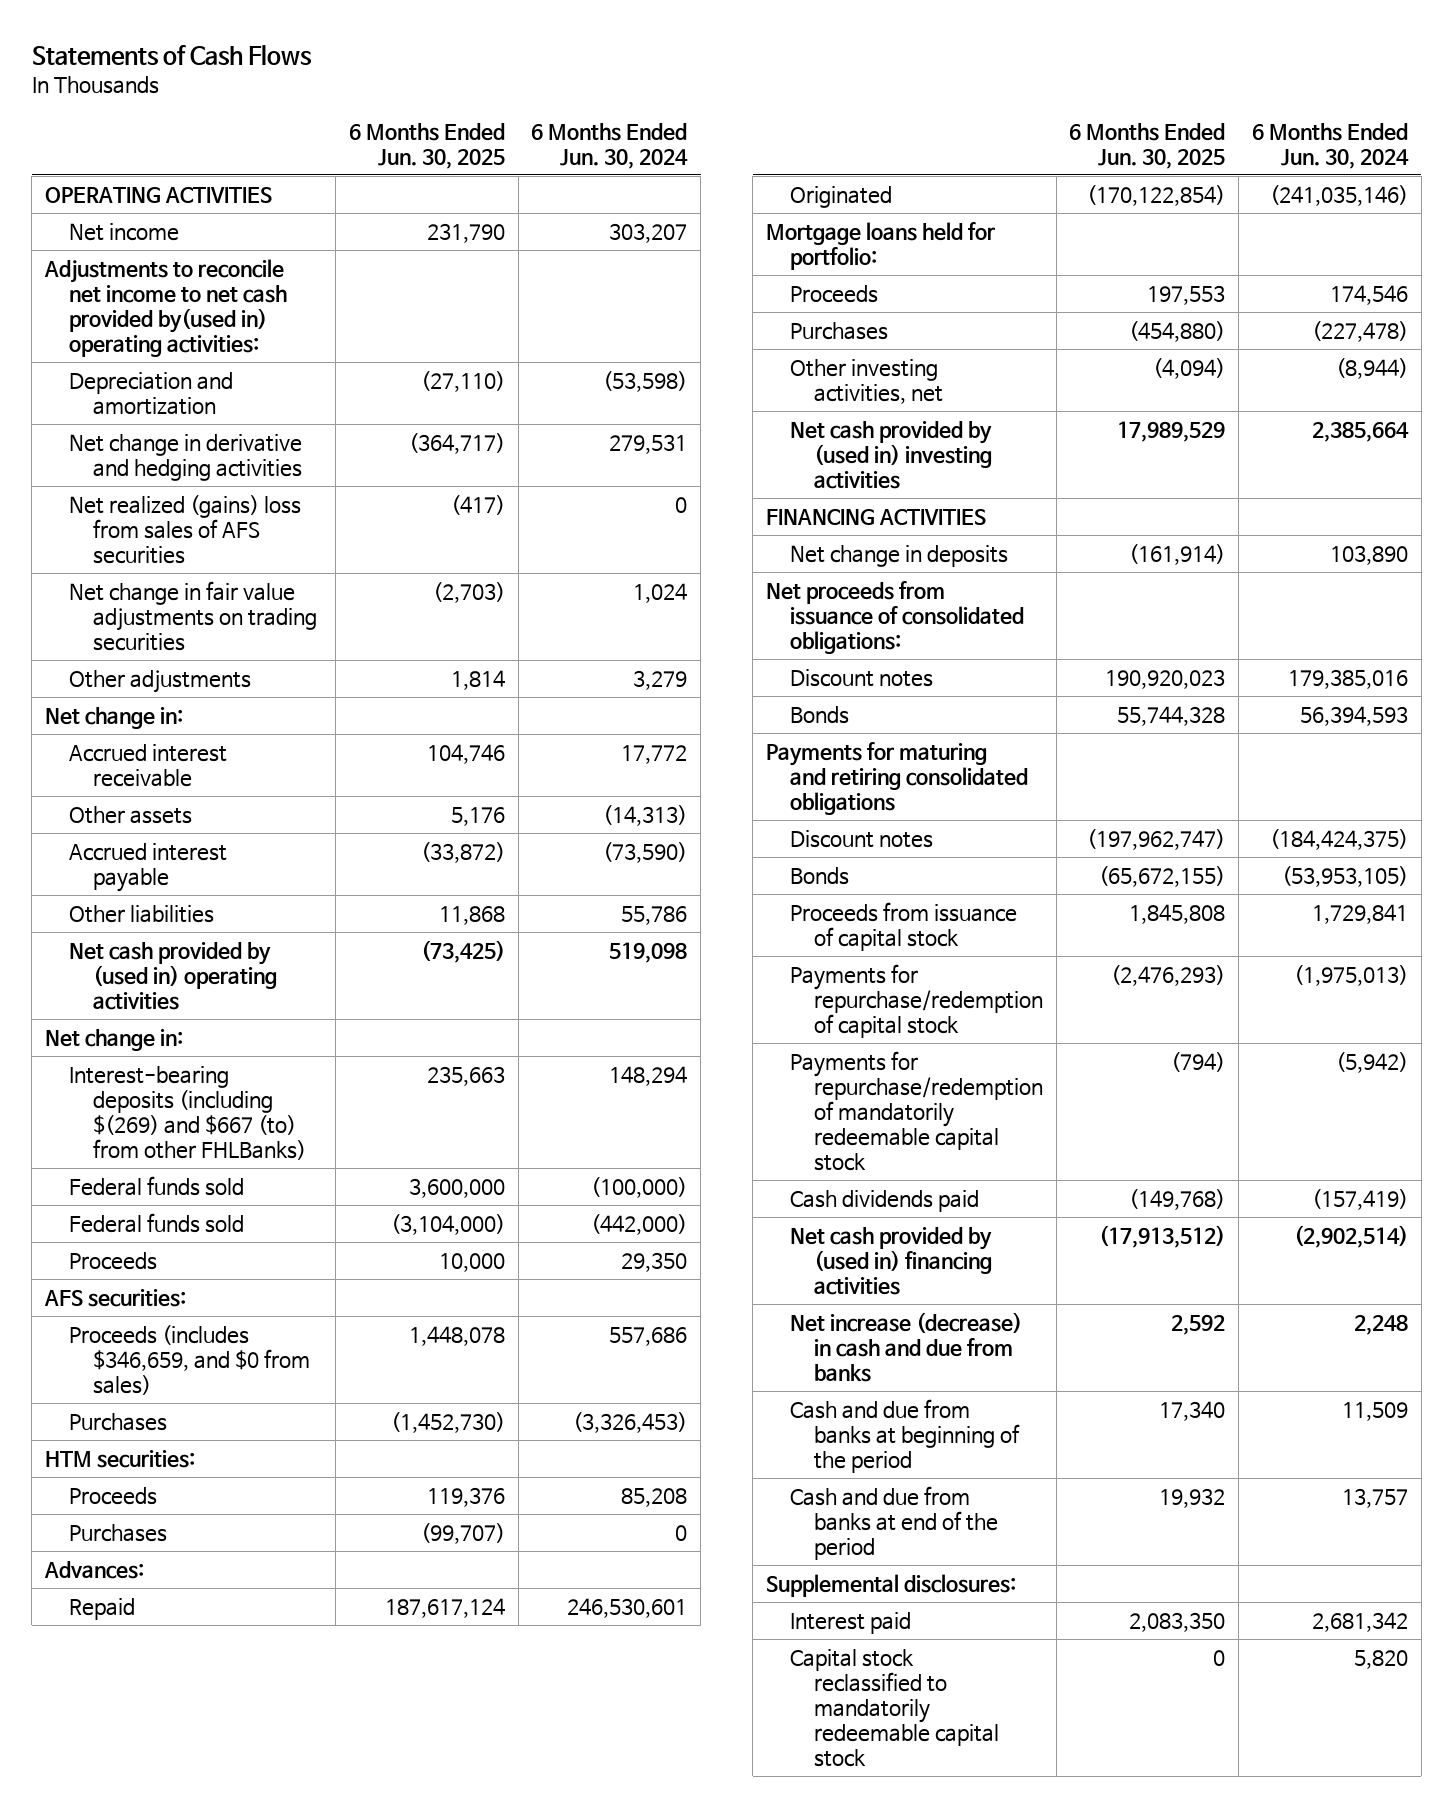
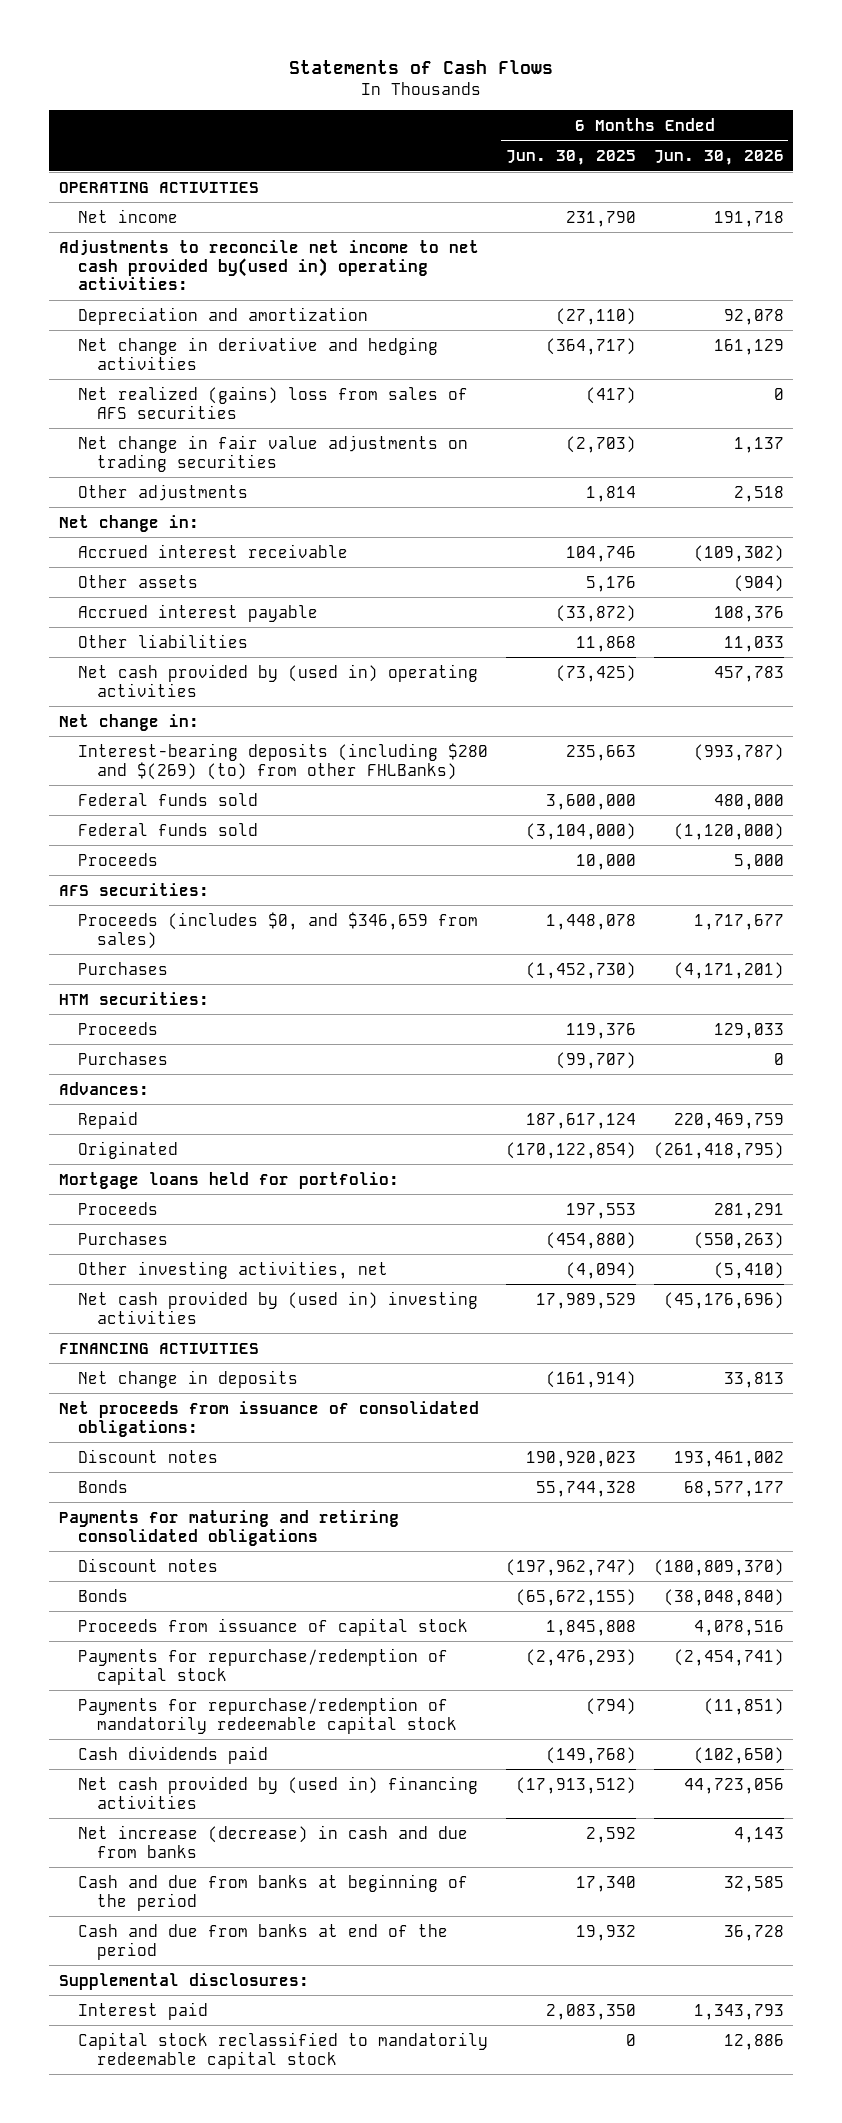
[531,122,689,169] 6 Months Ended Jun. 30, 2024 -> none
none -> [653,149,784,165] Jun. 30, 2026
[69,1065,307,1161] Interest-bearing deposits (including $(269) and $667 (to) from other FHLBanks) -> [77,742,488,780] Interest-bearing deposits (including $280 and $(269) (to) from other FHLBanks)
[69,1324,311,1396] Proceeds (includes $346,659, and $0 from sales) -> [77,911,478,949] Proceeds (includes $0, and $346,659 from sales)

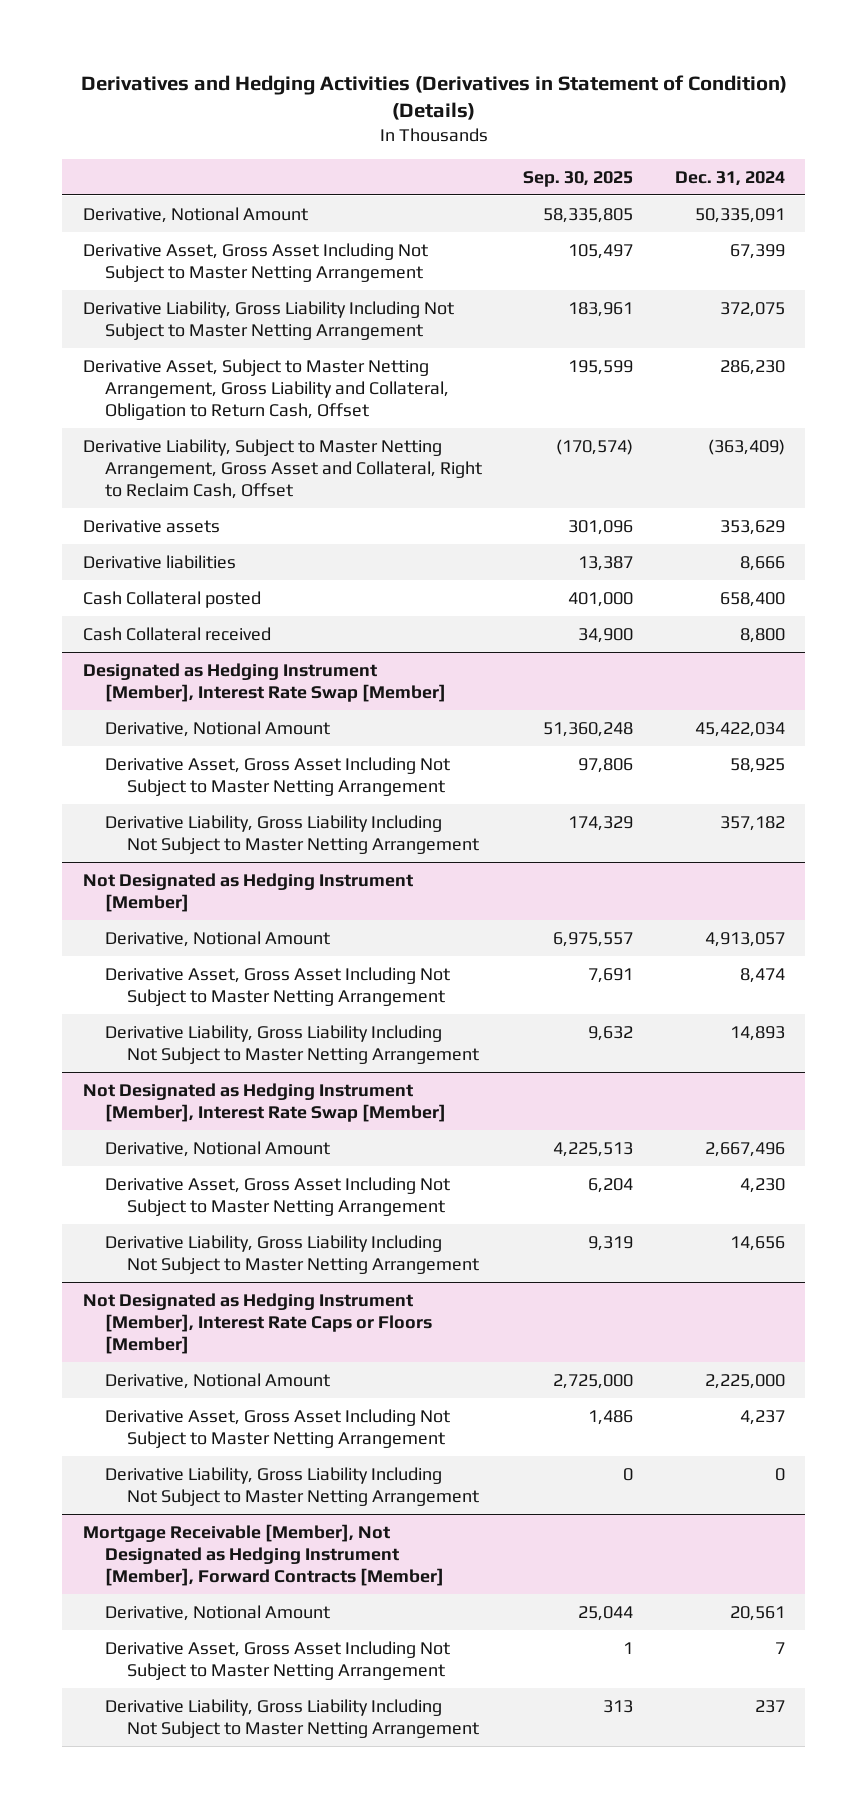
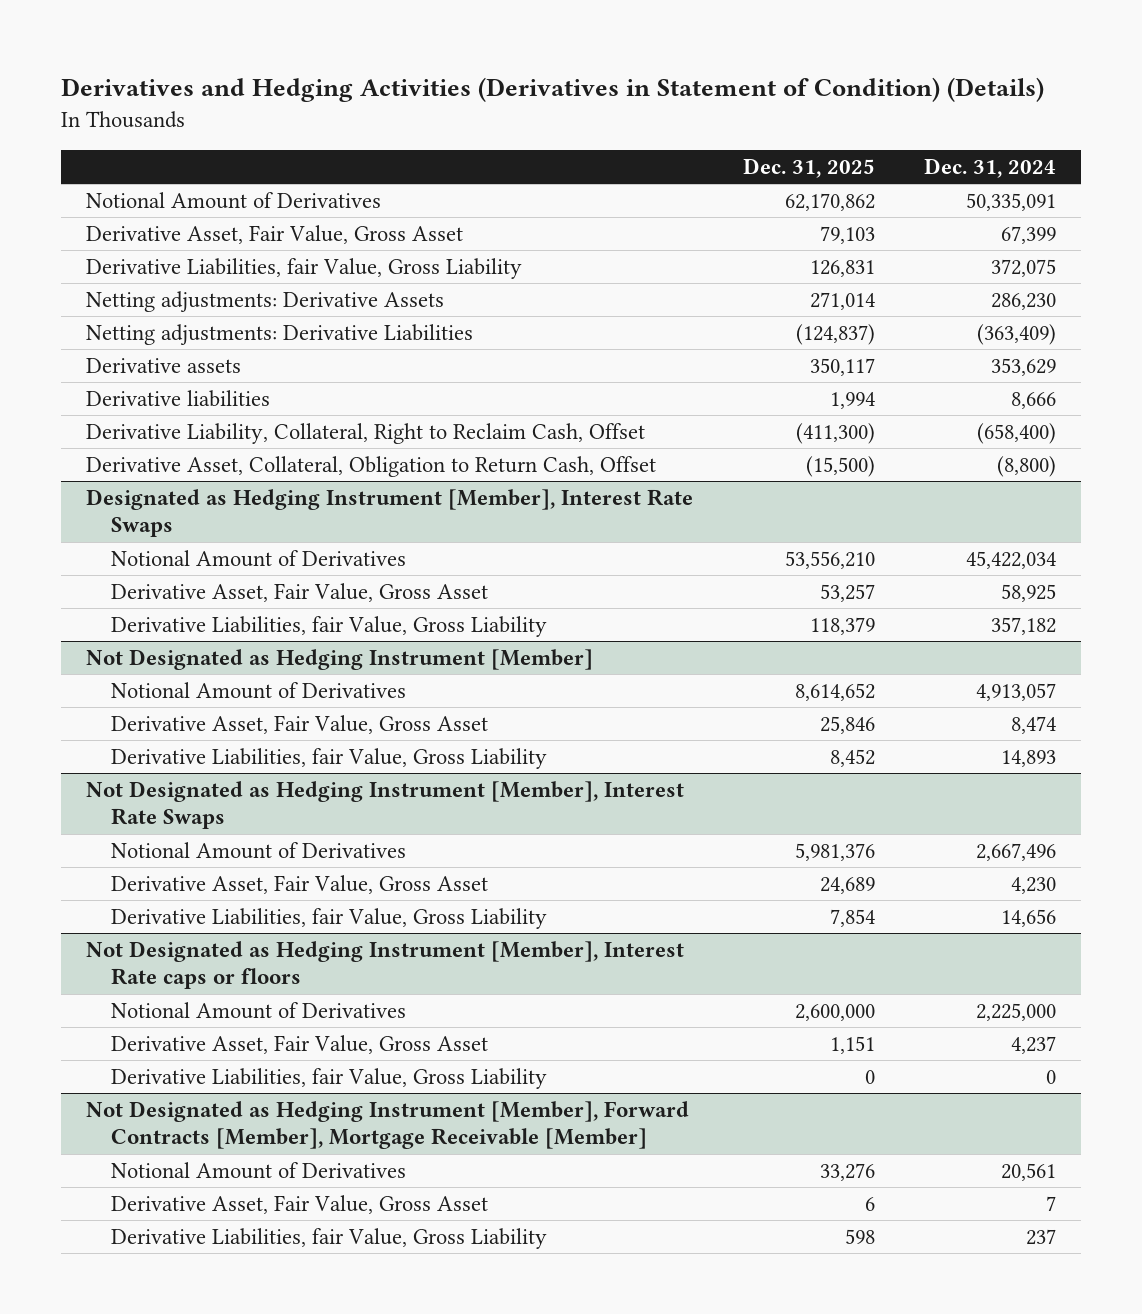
[523,170,634,187] Sep. 30, 2025 -> none
none -> [742,157,875,178] Dec. 31, 2025
[82,206,308,223] Derivative, Notional Amount -> [85,192,381,210] Notional Amount of Derivatives
[82,242,428,282] Derivative Asset, Gross Asset Including Not Subject to Master Netting Arrangement -> [85,225,463,245] Derivative Asset, Fair Value, Gross Asset
[82,300,454,340] Derivative Liability, Gross Liability Including Not Subject to Master Netting Arrangement -> [85,258,522,280] Derivative Liabilities, fair Value, Gross Liability
[82,358,450,420] Derivative Asset, Subject to Master Netting Arrangement, Gross Liability and Collateral, Obligation to Return Cash, Offset -> [85,291,444,313] Netting adjustments: Derivative Assets
[82,438,483,499] Derivative Liability, Subject to Master Netting Arrangement, Gross Asset and Collateral, Right to Reclaim Cash, Offset -> [85,324,473,346] Netting adjustments: Derivative Liabilities
[82,590,261,608] Cash Collateral posted -> [85,423,645,445] Derivative Liability, Collateral, Right to Reclaim Cash, Offset
[719,591,785,607] 658,400 -> [977,423,1057,445] (658,400)
[82,626,271,641] Cash Collateral received -> [85,456,656,478] Derivative Asset, Collateral, Obligation to Return Cash, Offset
[739,627,785,643] 8,800 -> [997,456,1057,478] (8,800)
[82,662,447,702] Designated as Hedging Instrument [Member], Interest Rate Swap [Member] -> [85,489,693,538] Designated as Hedging Instrument [Member], Interest Rate Swaps
[105,720,331,737] Derivative, Notional Amount -> [111,550,407,568] Notional Amount of Derivatives
[105,756,451,796] Derivative Asset, Gross Asset Including Not Subject to Master Netting Arrangement -> [111,583,489,603] Derivative Asset, Fair Value, Gross Asset
[105,814,480,854] Derivative Liability, Gross Liability Including Not Subject to Master Netting Arrangement -> [111,616,548,638] Derivative Liabilities, fair Value, Gross Liability
[105,930,331,947] Derivative, Notional Amount -> [111,682,407,700] Notional Amount of Derivatives
[105,966,451,1006] Derivative Asset, Gross Asset Including Not Subject to Master Netting Arrangement -> [111,715,489,735] Derivative Asset, Fair Value, Gross Asset
[105,1024,480,1064] Derivative Liability, Gross Liability Including Not Subject to Master Netting Arrangement -> [111,748,548,770] Derivative Liabilities, fair Value, Gross Liability
[82,1082,447,1122] Not Designated as Hedging Instrument [Member], Interest Rate Swap [Member] -> [85,781,684,830] Not Designated as Hedging Instrument [Member], Interest Rate Swaps
[105,1140,331,1157] Derivative, Notional Amount -> [111,842,407,860] Notional Amount of Derivatives
[105,1176,451,1216] Derivative Asset, Gross Asset Including Not Subject to Master Netting Arrangement -> [111,875,489,895] Derivative Asset, Fair Value, Gross Asset
[105,1234,480,1274] Derivative Liability, Gross Liability Including Not Subject to Master Netting Arrangement -> [111,908,548,930] Derivative Liabilities, fair Value, Gross Liability
[82,1292,433,1354] Not Designated as Hedging Instrument [Member], Interest Rate Caps or Floors [Member] -> [85,941,684,990] Not Designated as Hedging Instrument [Member], Interest Rate caps or floors
[105,1372,331,1389] Derivative, Notional Amount -> [111,1002,407,1020] Notional Amount of Derivatives
[105,1408,451,1448] Derivative Asset, Gross Asset Including Not Subject to Master Netting Arrangement -> [111,1035,489,1055] Derivative Asset, Fair Value, Gross Asset
[105,1466,480,1506] Derivative Liability, Gross Liability Including Not Subject to Master Netting Arrangement -> [111,1068,548,1090] Derivative Liabilities, fair Value, Gross Liability
[82,1523,445,1586] Mortgage Receivable [Member], Not Designated as Hedging Instrument [Member], Forward Contracts [Member] -> [85,1101,689,1150] Not Designated as Hedging Instrument [Member], Forward Contracts [Member], Mortgage Receivable [Member]
[105,1604,331,1621] Derivative, Notional Amount -> [111,1162,407,1180] Notional Amount of Derivatives
[105,1640,451,1680] Derivative Asset, Gross Asset Including Not Subject to Master Netting Arrangement -> [111,1195,489,1215] Derivative Asset, Fair Value, Gross Asset
[105,1698,480,1738] Derivative Liability, Gross Liability Including Not Subject to Master Netting Arrangement -> [111,1228,548,1250] Derivative Liabilities, fair Value, Gross Liability

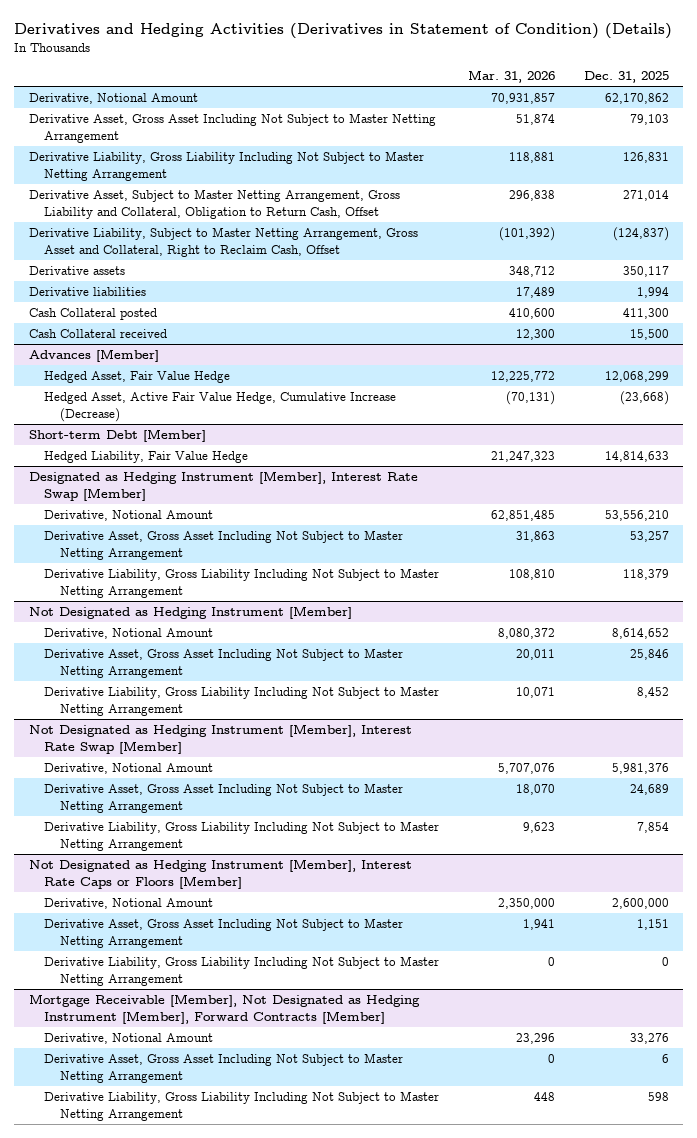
[924,157,1057,178] Dec. 31, 2024 -> none
none -> [468,70,556,84] Mar. 31, 2026
[85,192,381,210] Notional Amount of Derivatives -> [28,92,198,104] Derivative, Notional Amount
[85,225,463,245] Derivative Asset, Fair Value, Gross Asset -> [28,112,436,143] Derivative Asset, Gross Asset Including Not Subject to Master Netting Arrangement
[85,258,522,280] Derivative Liabilities, fair Value, Gross Liability -> [28,150,424,181] Derivative Liability, Gross Liability Including Not Subject to Master Netting Arrangement
[85,291,444,313] Netting adjustments: Derivative Assets -> [28,188,400,219] Derivative Asset, Subject to Master Netting Arrangement, Gross Liability and Collateral, Obligation to Return Cash, Offset
[85,324,473,346] Netting adjustments: Derivative Liabilities -> [28,226,418,257] Derivative Liability, Subject to Master Netting Arrangement, Gross Asset and Collateral, Right to Reclaim Cash, Offset
[85,423,645,445] Derivative Liability, Collateral, Right to Reclaim Cash, Offset -> [28,307,157,320] Cash Collateral posted
[795,423,875,445] (411,300) -> [622,307,669,319] 411,300
[85,456,656,478] Derivative Asset, Collateral, Obligation to Return Cash, Offset -> [28,328,167,338] Cash Collateral received
[805,456,875,478] (15,500) -> [629,328,669,340] 15,500
none -> [28,348,159,362] Advances [Member]
none -> [44,370,231,383] Hedged Asset, Fair Value Hedge
none -> [44,391,397,422] Hedged Asset, Active Fair Value Hedge, Cumulative Increase (Decrease)
none -> [28,428,206,442] Short-term Debt [Member]
none -> [44,450,249,463] Hedged Liability, Fair Value Hedge
[85,489,693,538] Designated as Hedging Instrument [Member], Interest Rate Swaps -> [28,470,418,501] Designated as Hedging Instrument [Member], Interest Rate Swap [Member]
[111,550,407,568] Notional Amount of Derivatives -> [44,509,214,521] Derivative, Notional Amount
[111,583,489,603] Derivative Asset, Fair Value, Gross Asset -> [44,529,404,560] Derivative Asset, Gross Asset Including Not Subject to Master Netting Arrangement
[111,616,548,638] Derivative Liabilities, fair Value, Gross Liability -> [44,567,440,598] Derivative Liability, Gross Liability Including Not Subject to Master Netting Arrangement
[111,682,407,700] Notional Amount of Derivatives -> [44,627,214,639] Derivative, Notional Amount
[111,715,489,735] Derivative Asset, Fair Value, Gross Asset -> [44,647,404,678] Derivative Asset, Gross Asset Including Not Subject to Master Netting Arrangement
[111,748,548,770] Derivative Liabilities, fair Value, Gross Liability -> [44,685,440,716] Derivative Liability, Gross Liability Including Not Subject to Master Netting Arrangement
[85,781,684,830] Not Designated as Hedging Instrument [Member], Interest Rate Swaps -> [28,723,412,754] Not Designated as Hedging Instrument [Member], Interest Rate Swap [Member]
[111,842,407,860] Notional Amount of Derivatives -> [44,762,214,774] Derivative, Notional Amount
[111,875,489,895] Derivative Asset, Fair Value, Gross Asset -> [44,782,404,813] Derivative Asset, Gross Asset Including Not Subject to Master Netting Arrangement
[111,908,548,930] Derivative Liabilities, fair Value, Gross Liability -> [44,820,440,851] Derivative Liability, Gross Liability Including Not Subject to Master Netting Arrangement
[85,941,684,990] Not Designated as Hedging Instrument [Member], Interest Rate caps or floors -> [28,858,412,889] Not Designated as Hedging Instrument [Member], Interest Rate Caps or Floors [Member]
[111,1002,407,1020] Notional Amount of Derivatives -> [44,897,214,909] Derivative, Notional Amount
[111,1035,489,1055] Derivative Asset, Fair Value, Gross Asset -> [44,917,404,948] Derivative Asset, Gross Asset Including Not Subject to Master Netting Arrangement
[111,1068,548,1090] Derivative Liabilities, fair Value, Gross Liability -> [44,955,440,986] Derivative Liability, Gross Liability Including Not Subject to Master Netting Arrangement
[85,1101,689,1150] Not Designated as Hedging Instrument [Member], Forward Contracts [Member], Mortgage Receivable [Member] -> [28,993,420,1024] Mortgage Receivable [Member], Not Designated as Hedging Instrument [Member], Forward Contracts [Member]
[111,1162,407,1180] Notional Amount of Derivatives -> [44,1032,214,1044] Derivative, Notional Amount
[111,1195,489,1215] Derivative Asset, Fair Value, Gross Asset -> [44,1052,404,1083] Derivative Asset, Gross Asset Including Not Subject to Master Netting Arrangement
[111,1228,548,1250] Derivative Liabilities, fair Value, Gross Liability -> [44,1090,440,1121] Derivative Liability, Gross Liability Including Not Subject to Master Netting Arrangement

